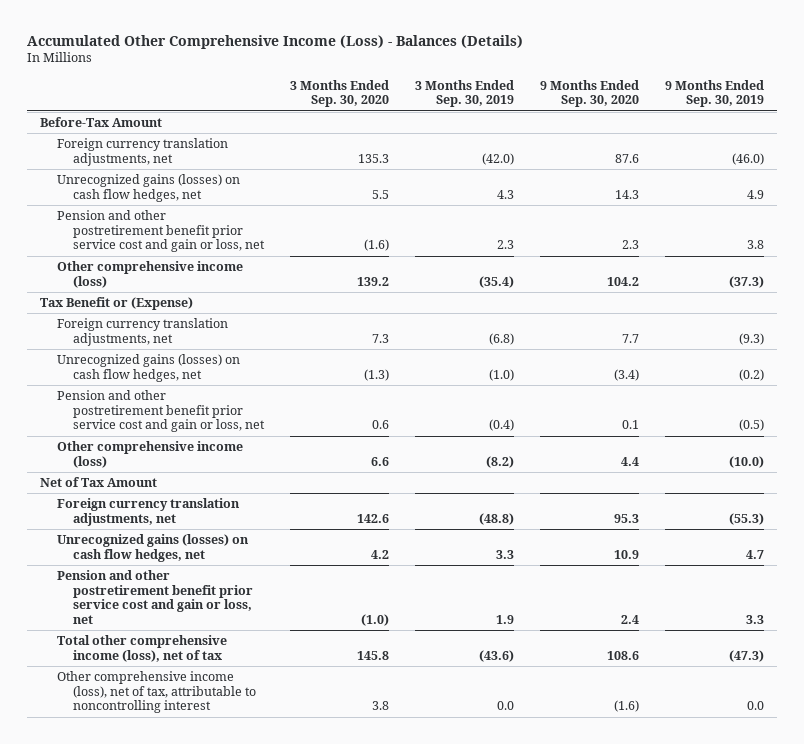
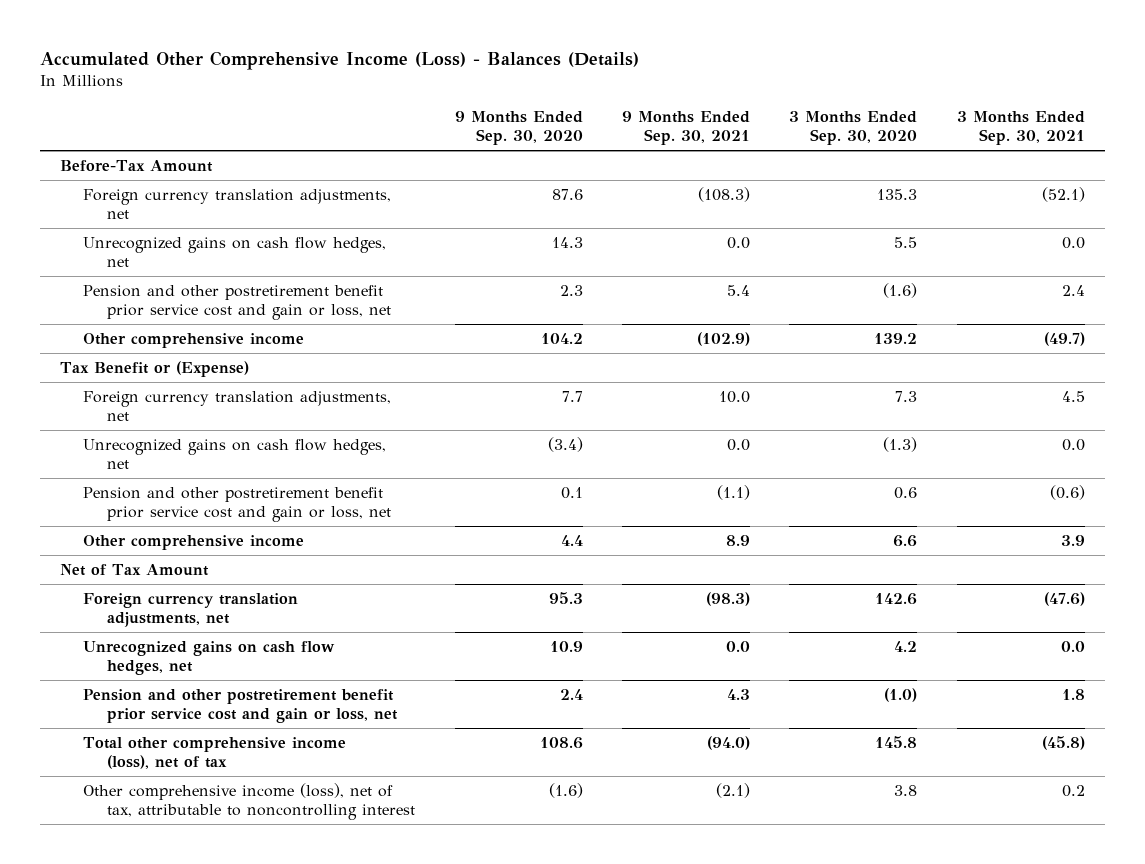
[415,79,515,108] 3 Months Ended Sep. 30, 2019 -> none
[665,79,765,108] 9 Months Ended Sep. 30, 2019 -> none
none -> [621,111,750,146] 9 Months Ended Sep. 30, 2021
none -> [956,111,1085,146] 3 Months Ended Sep. 30, 2021
[56,174,240,202] Unrecognized gains (losses) on cash flow hedges, net -> [83,237,387,268] Unrecognized gains on cash flow hedges, net
[56,261,243,288] Other comprehensive income (loss) -> [83,333,305,349] Other comprehensive income
[56,354,240,382] Unrecognized gains (losses) on cash flow hedges, net -> [83,439,387,470] Unrecognized gains on cash flow hedges, net
[56,441,243,468] Other comprehensive income (loss) -> [83,535,305,551] Other comprehensive income
[56,534,249,562] Unrecognized gains (losses) on cash flow hedges, net -> [83,641,336,676] Unrecognized gains on cash flow hedges, net

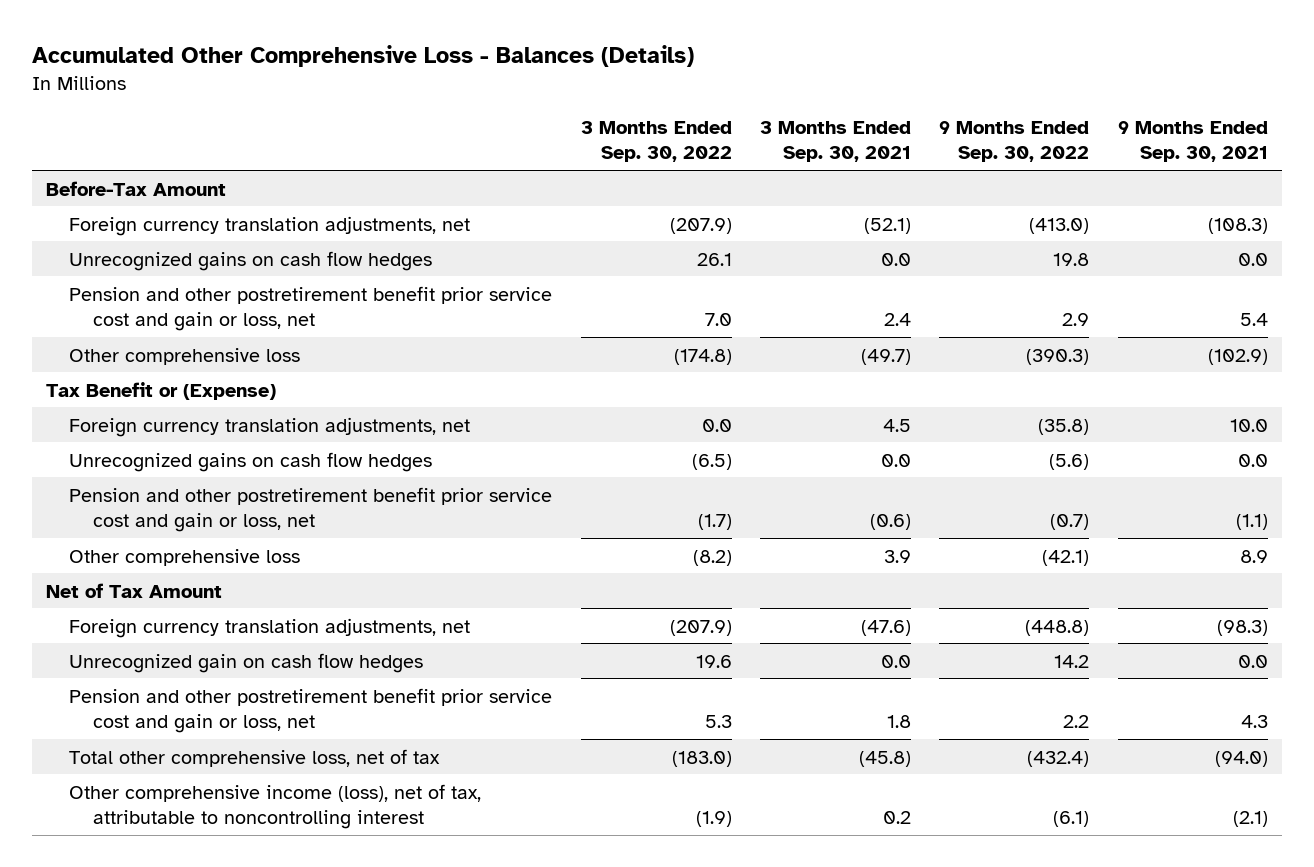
[40,50,640,70] Accumulated Other Comprehensive Income (Loss) - Balances (Details) -> [31,44,694,67] Accumulated Other Comprehensive Loss - Balances (Details)
[454,111,583,146] 9 Months Ended Sep. 30, 2020 -> none
[789,111,918,146] 3 Months Ended Sep. 30, 2020 -> none
none -> [580,121,732,163] 3 Months Ended Sep. 30, 2022
none -> [939,121,1090,163] 9 Months Ended Sep. 30, 2022
[83,237,387,268] Unrecognized gains on cash flow hedges, net -> [69,250,433,271] Unrecognized gains on cash flow hedges
[83,333,305,349] Other comprehensive income -> [69,347,301,365] Other comprehensive loss
[83,439,387,470] Unrecognized gains on cash flow hedges, net -> [69,451,433,472] Unrecognized gains on cash flow hedges
[83,535,305,551] Other comprehensive income -> [69,548,301,566] Other comprehensive loss
[83,641,336,676] Unrecognized gains on cash flow hedges, net -> [69,652,424,673] Unrecognized gain on cash flow hedges
[83,737,347,770] Total other comprehensive income (loss), net of tax -> [69,748,441,767] Total other comprehensive loss, net of tax

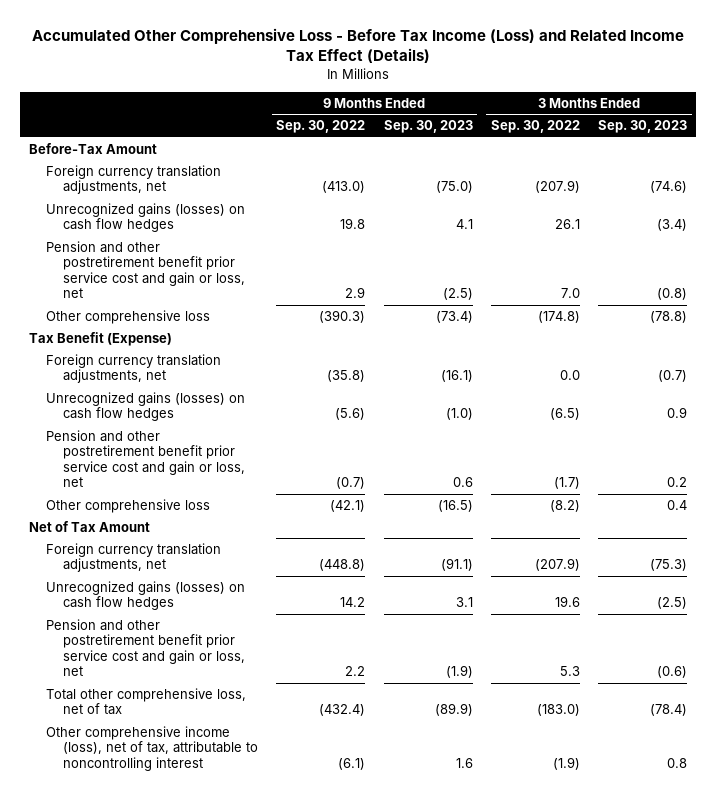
[31,44,694,67] Accumulated Other Comprehensive Loss - Balances (Details) -> [32,27,685,63] Accumulated Other Comprehensive Loss - Before Tax Income (Loss) and Related Income Tax Effect (Details)
[760,121,912,163] 3 Months Ended Sep. 30, 2021 -> none
[1117,121,1268,163] 9 Months Ended Sep. 30, 2021 -> none
none -> [383,120,473,134] Sep. 30, 2023
none -> [598,120,688,134] Sep. 30, 2023
[69,250,433,271] Unrecognized gains on cash flow hedges -> [46,202,246,233] Unrecognized gains (losses) on cash flow hedges
[45,381,276,400] Tax Benefit or (Expense) -> [29,331,173,346] Tax Benefit (Expense)
[69,451,433,472] Unrecognized gains on cash flow hedges -> [46,391,246,422] Unrecognized gains (losses) on cash flow hedges
[69,652,424,673] Unrecognized gain on cash flow hedges -> [46,580,246,611] Unrecognized gains (losses) on cash flow hedges

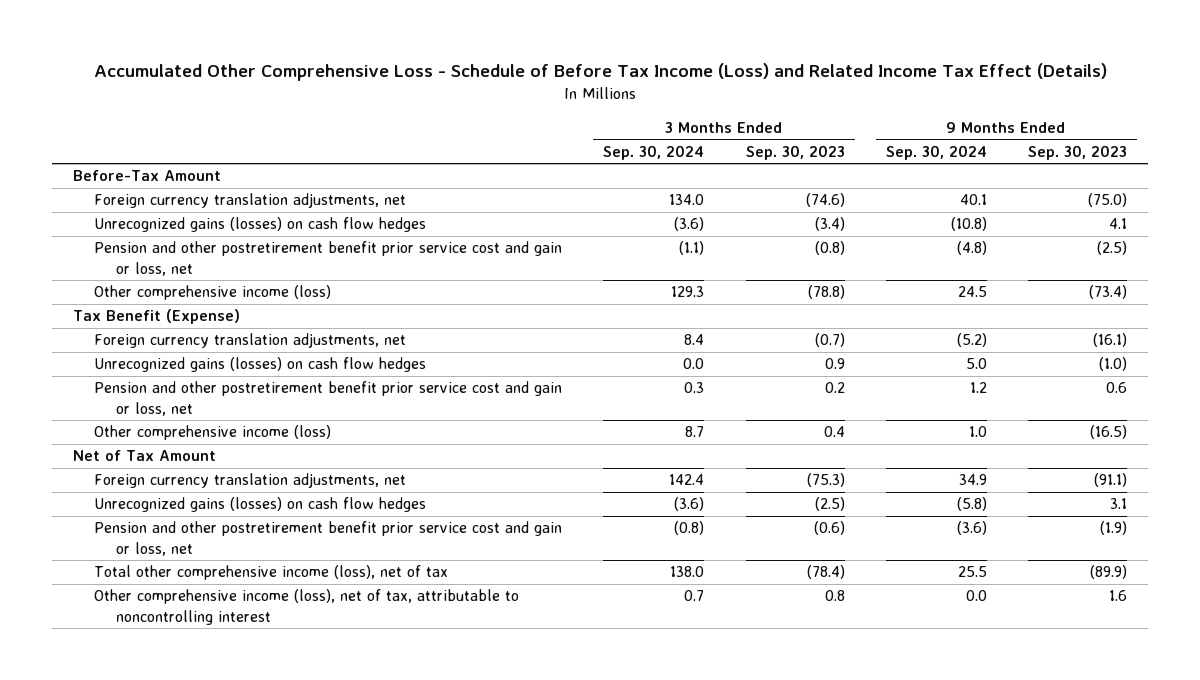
[32,27,685,63] Accumulated Other Comprehensive Loss - Before Tax Income (Loss) and Related Income Tax Effect (Details) -> [93,63,1107,82] Accumulated Other Comprehensive Loss - Schedule of Before Tax Income (Loss) and Related Income Tax Effect (Details)
[276,120,366,134] Sep. 30, 2022 -> none
[490,120,580,134] Sep. 30, 2022 -> none
none -> [603,144,705,160] Sep. 30, 2024
none -> [885,144,987,160] Sep. 30, 2024
[46,309,211,324] Other comprehensive loss -> [94,285,332,301] Other comprehensive income (loss)
[46,498,211,513] Other comprehensive loss -> [94,425,332,441] Other comprehensive income (loss)
[46,687,247,716] Total other comprehensive loss, net of tax -> [94,565,449,581] Total other comprehensive income (loss), net of tax

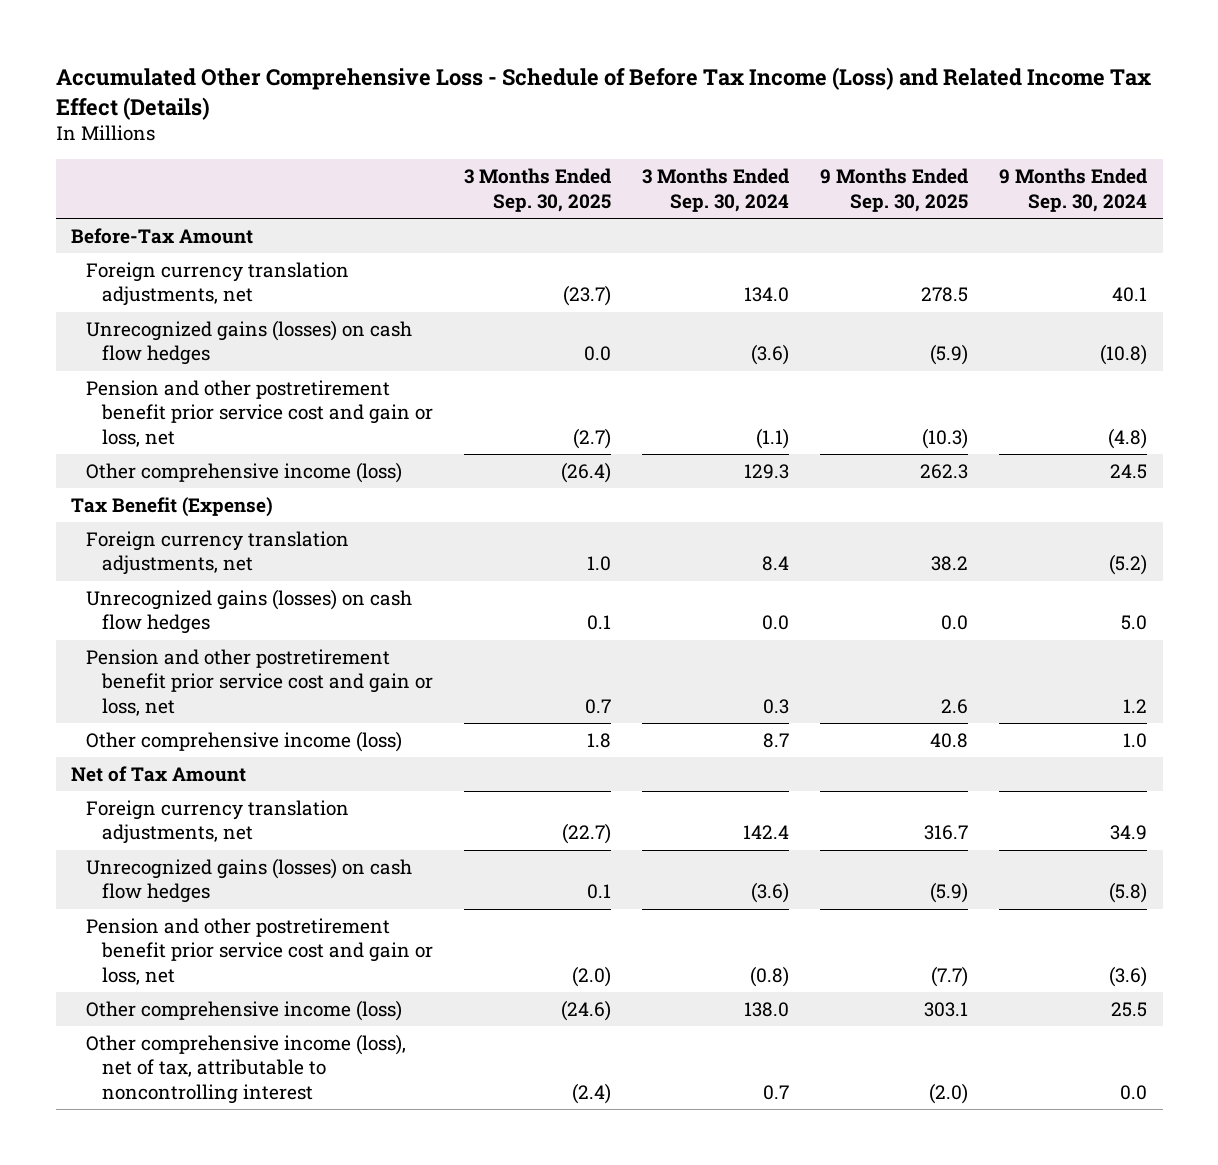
[745,144,845,160] Sep. 30, 2023 -> none
[1028,144,1128,160] Sep. 30, 2023 -> none
none -> [463,168,611,212] 3 Months Ended Sep. 30, 2025
none -> [820,168,969,212] 9 Months Ended Sep. 30, 2025
[94,565,449,581] Total other comprehensive income (loss), net of tax -> [86,1000,403,1022] Other comprehensive income (loss)

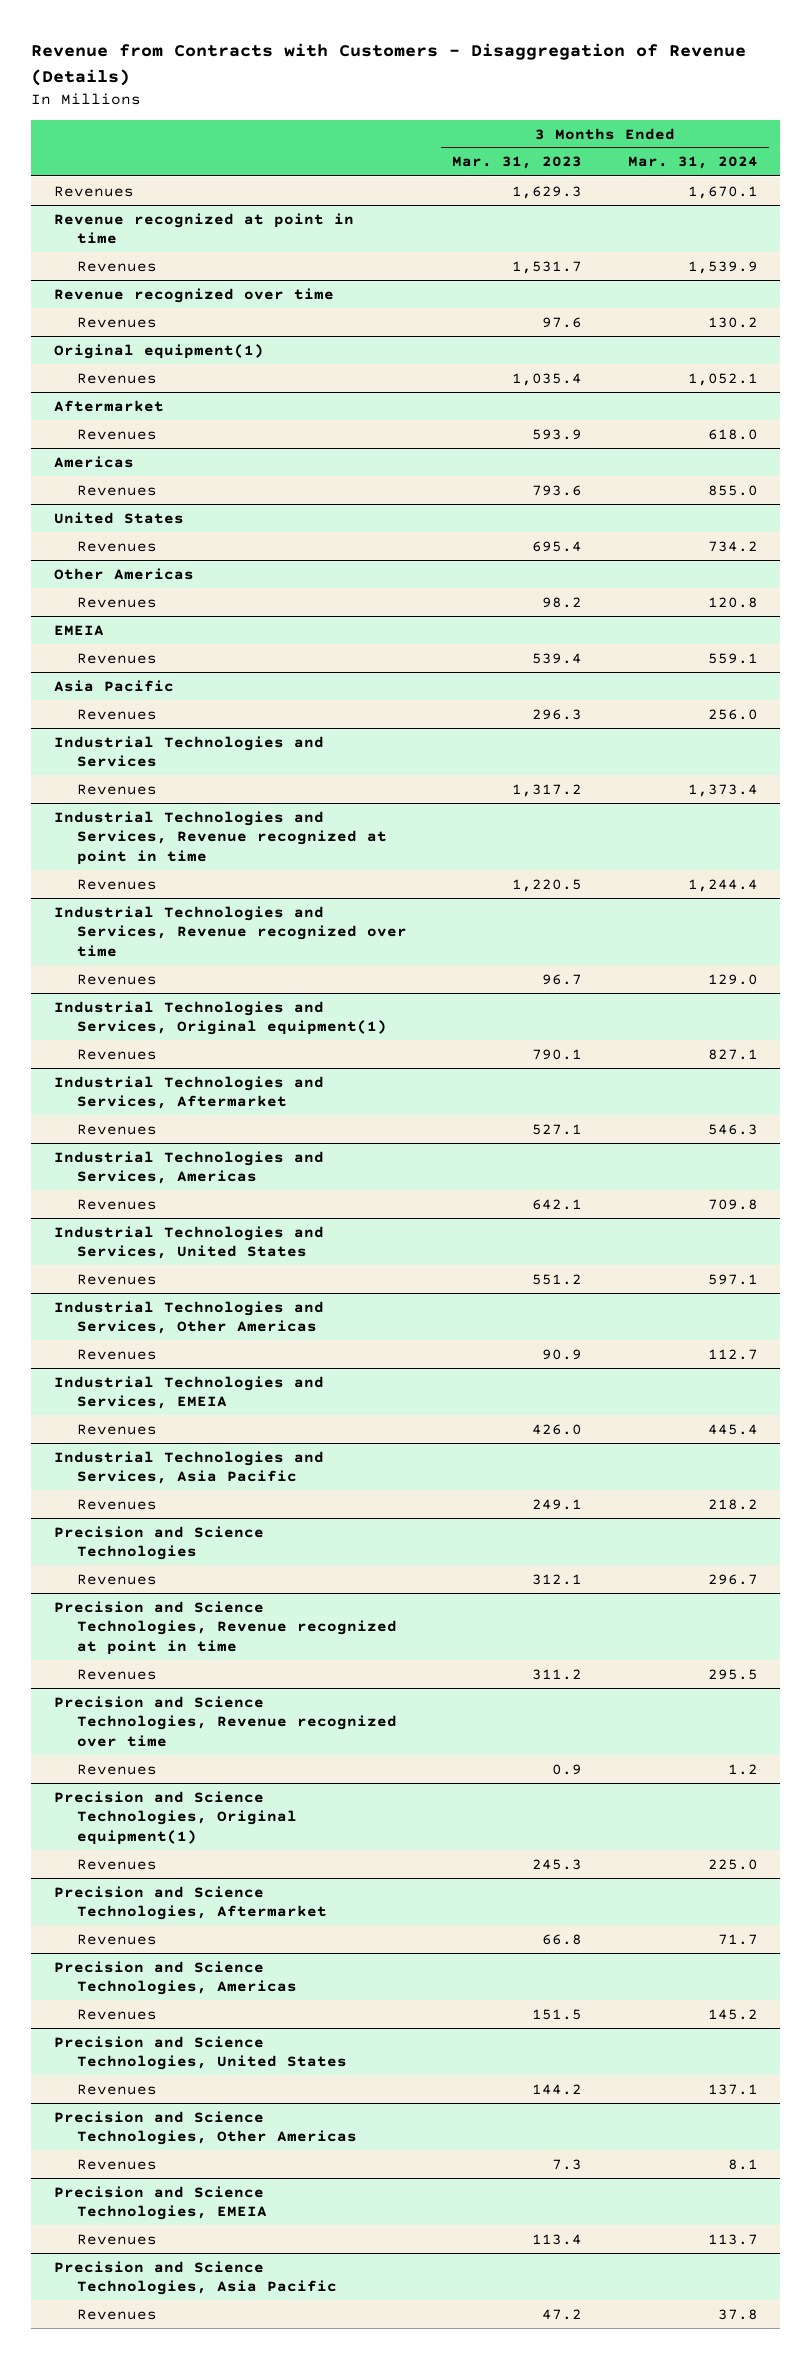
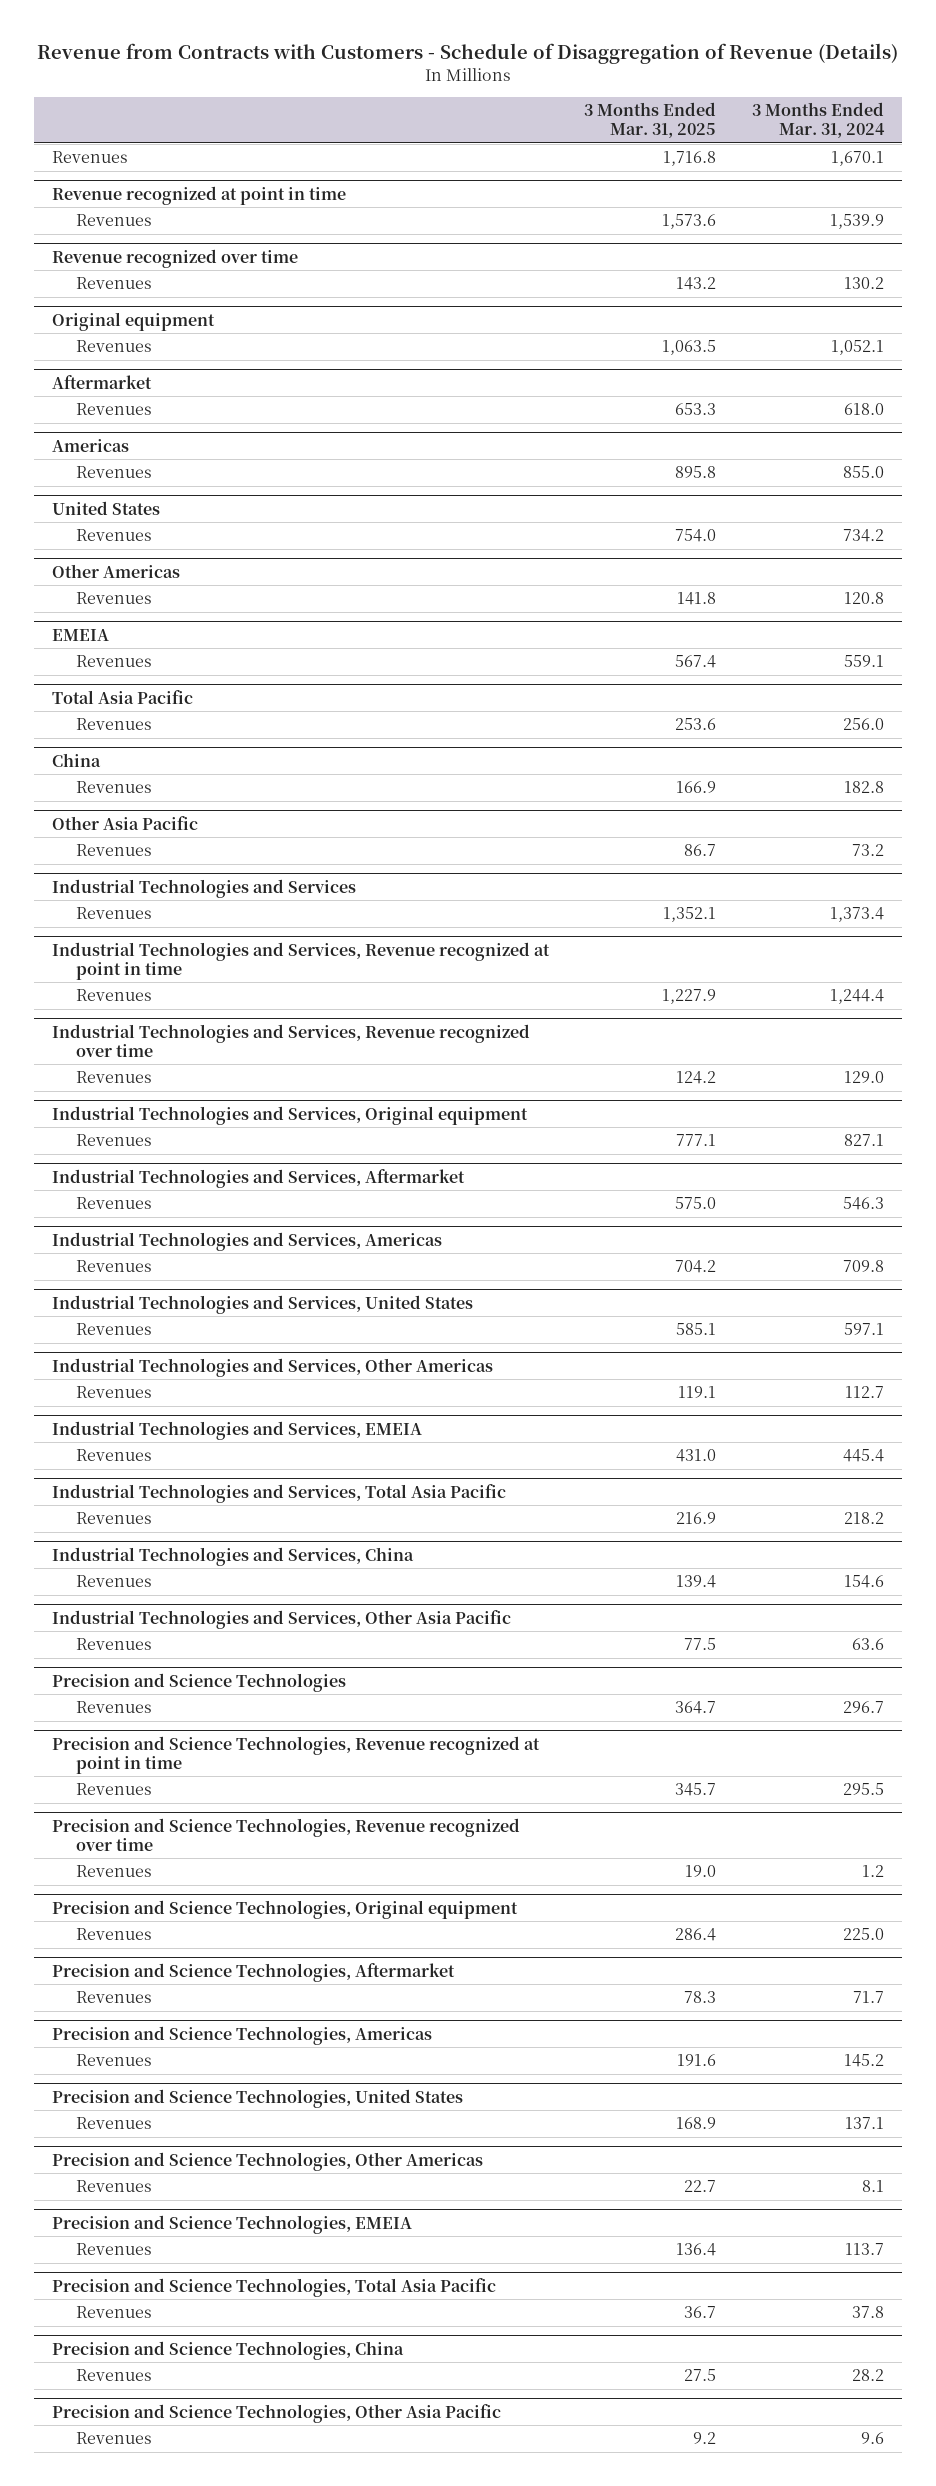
[31,43,747,86] Revenue from Contracts with Customers - Disaggregation of Revenue (Details) -> [36,42,898,64] Revenue from Contracts with Customers - Schedule of Disaggregation of Revenue (Details)
[452,156,583,170] Mar. 31, 2023 -> none
none -> [584,102,717,139] 3 Months Ended Mar. 31, 2025
[53,343,264,359] Original equipment(1) -> [51,311,215,331] Original equipment
[53,679,174,692] Asia Pacific -> [51,689,193,704] Total Asia Pacific
none -> [51,752,101,767] China
none -> [76,781,153,794] Revenues
none -> [51,815,198,830] Other Asia Pacific
none -> [76,844,153,857] Revenues
[53,1000,387,1036] Industrial Technologies and Services, Original equipment(1) -> [51,1105,528,1125] Industrial Technologies and Services, Original equipment
[53,1450,324,1485] Industrial Technologies and Services, Asia Pacific -> [51,1483,506,1503] Industrial Technologies and Services, Total Asia Pacific
none -> [51,1546,414,1566] Industrial Technologies and Services, China
none -> [76,1575,153,1588] Revenues
none -> [51,1609,511,1629] Industrial Technologies and Services, Other Asia Pacific
none -> [76,1638,153,1651] Revenues
[53,1790,297,1845] Precision and Science Technologies, Original equipment(1) -> [51,1899,518,1919] Precision and Science Technologies, Original equipment
[53,2260,337,2296] Precision and Science Technologies, Asia Pacific -> [51,2277,496,2297] Precision and Science Technologies, Total Asia Pacific
none -> [51,2340,404,2360] Precision and Science Technologies, China
none -> [76,2369,153,2382] Revenues
none -> [51,2403,501,2423] Precision and Science Technologies, Other Asia Pacific
none -> [76,2432,153,2445] Revenues

